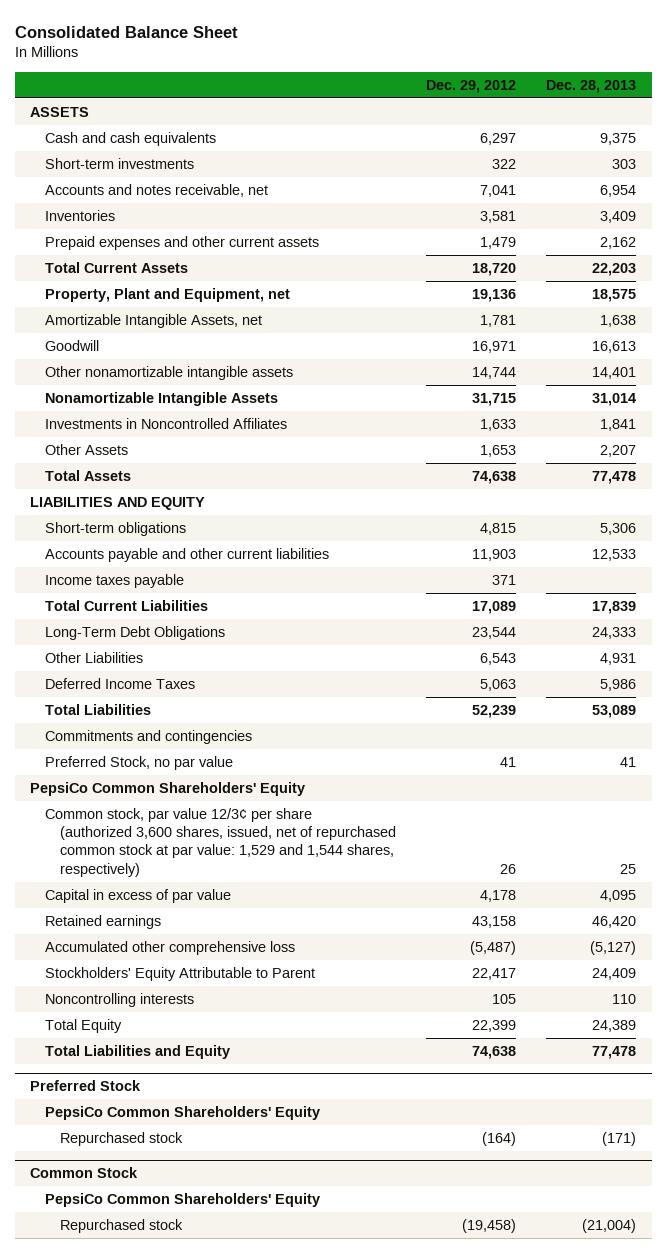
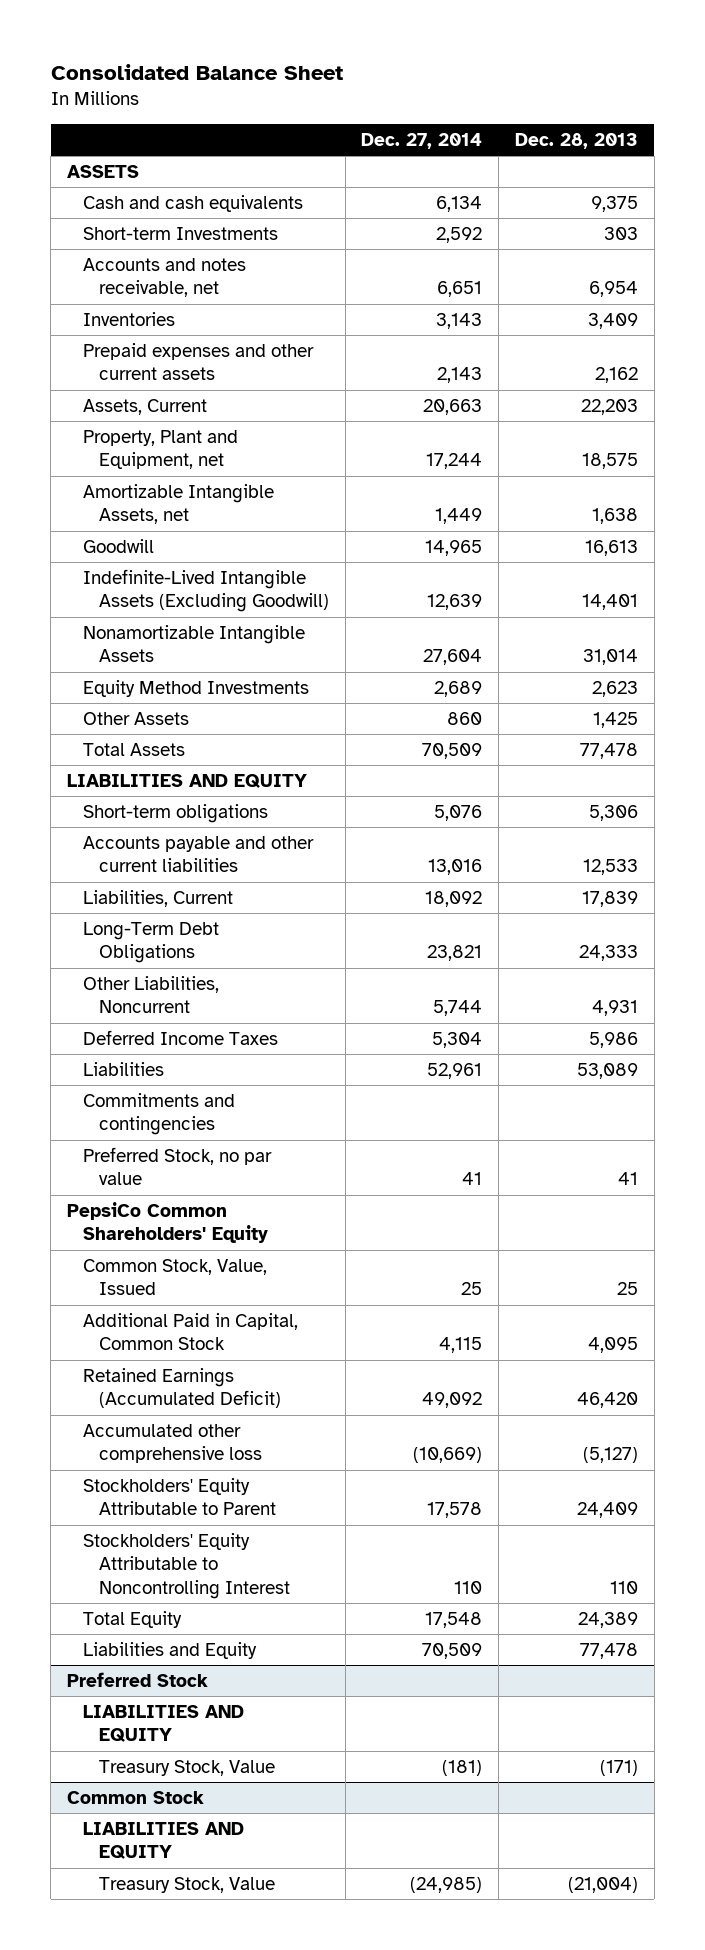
[426,79,517,93] Dec. 29, 2012 -> none
none -> [361,132,483,149] Dec. 27, 2014
[45,158,195,170] Short-term investments -> [83,226,279,240] Short-term Investments
[45,262,189,274] Total Current Assets -> [83,398,208,415] Assets, Current
[45,366,294,381] Other nonamortizable intangible assets -> [83,568,330,613] Indefinite-Lived Intangible Assets (Excluding Goodwill)
[45,418,288,430] Investments in Noncontrolled Affiliates -> none
none -> [83,679,310,697] Equity Method Investments
[600,445,637,458] 2,207 -> [592,711,638,728] 1,425
[45,574,185,589] Income taxes payable -> none
[45,600,209,612] Total Current Liabilities -> [83,889,234,907] Liabilities, Current
[45,652,144,664] Other Liabilities -> [83,975,220,1014] Other Liabilities, Noncurrent
[45,704,152,716] Total Liabilities -> [83,1061,165,1076] Liabilities
[45,808,396,877] Common stock, par value 12/3¢ per share (authorized 3,600 shares, issued, net of repurchased common stock at par value: 1,529 and 1,544 shares, respectively) -> [83,1258,268,1296] Common Stock, Value, Issued
[45,889,232,904] Capital in excess of par value -> [83,1312,299,1351] Additional Paid in Capital, Common Stock
[45,915,162,930] Retained earnings -> [83,1367,282,1409] Retained Earnings (Accumulated Deficit)
[45,993,195,1008] Noncontrolling interests -> [83,1532,291,1599] Stockholders' Equity Attributable to Noncontrolling Interest
[45,1045,231,1060] Total Liabilities and Equity -> [83,1641,258,1659] Liabilities and Equity
[45,1106,321,1121] PepsiCo Common Shareholders' Equity -> none
none -> [83,1704,245,1743] LIABILITIES AND EQUITY
[59,1132,183,1147] Repurchased stock -> [99,1759,276,1776] Treasury Stock, Value
[45,1193,321,1208] PepsiCo Common Shareholders' Equity -> none
none -> [83,1821,245,1860] LIABILITIES AND EQUITY
[59,1219,183,1234] Repurchased stock -> [99,1876,276,1893] Treasury Stock, Value

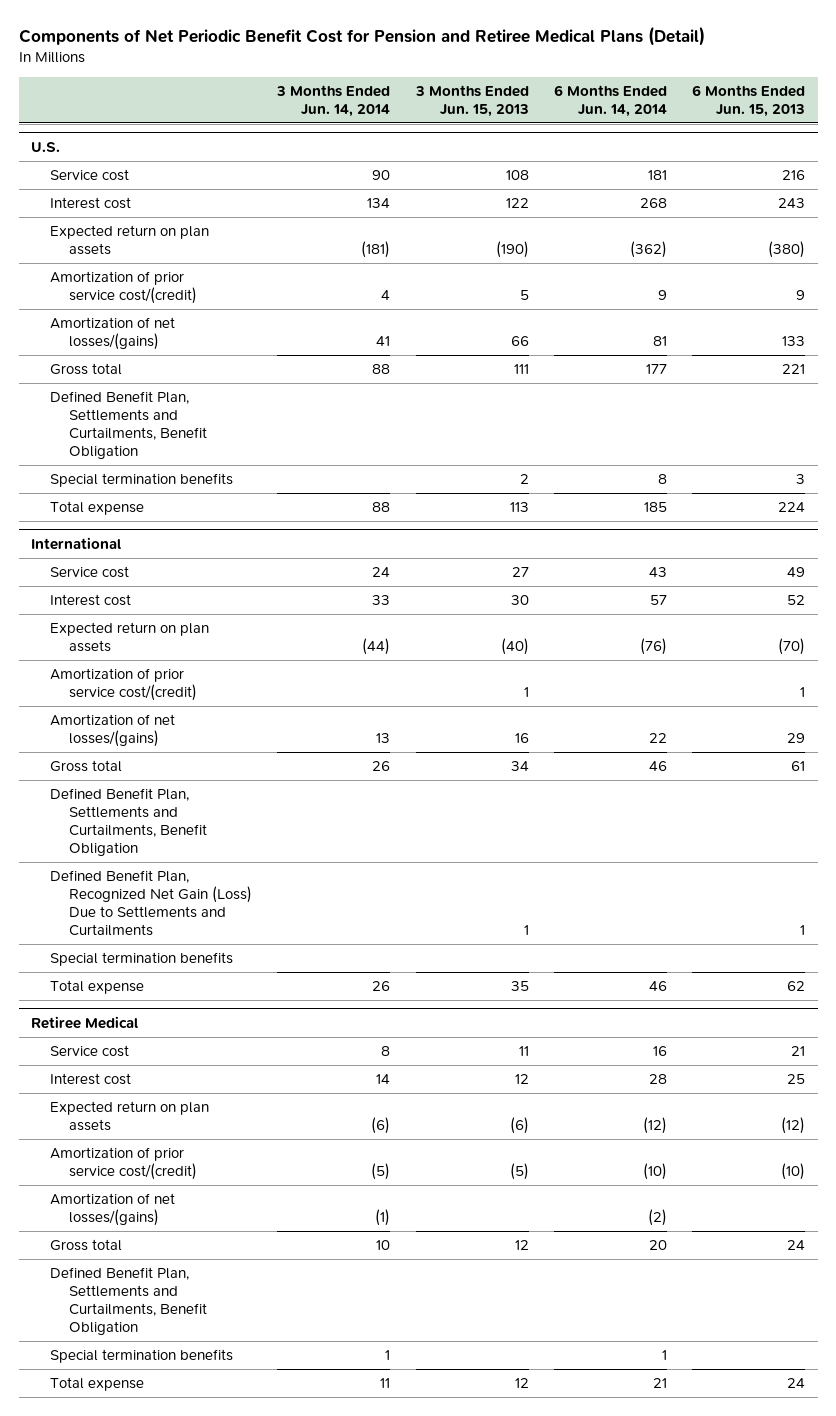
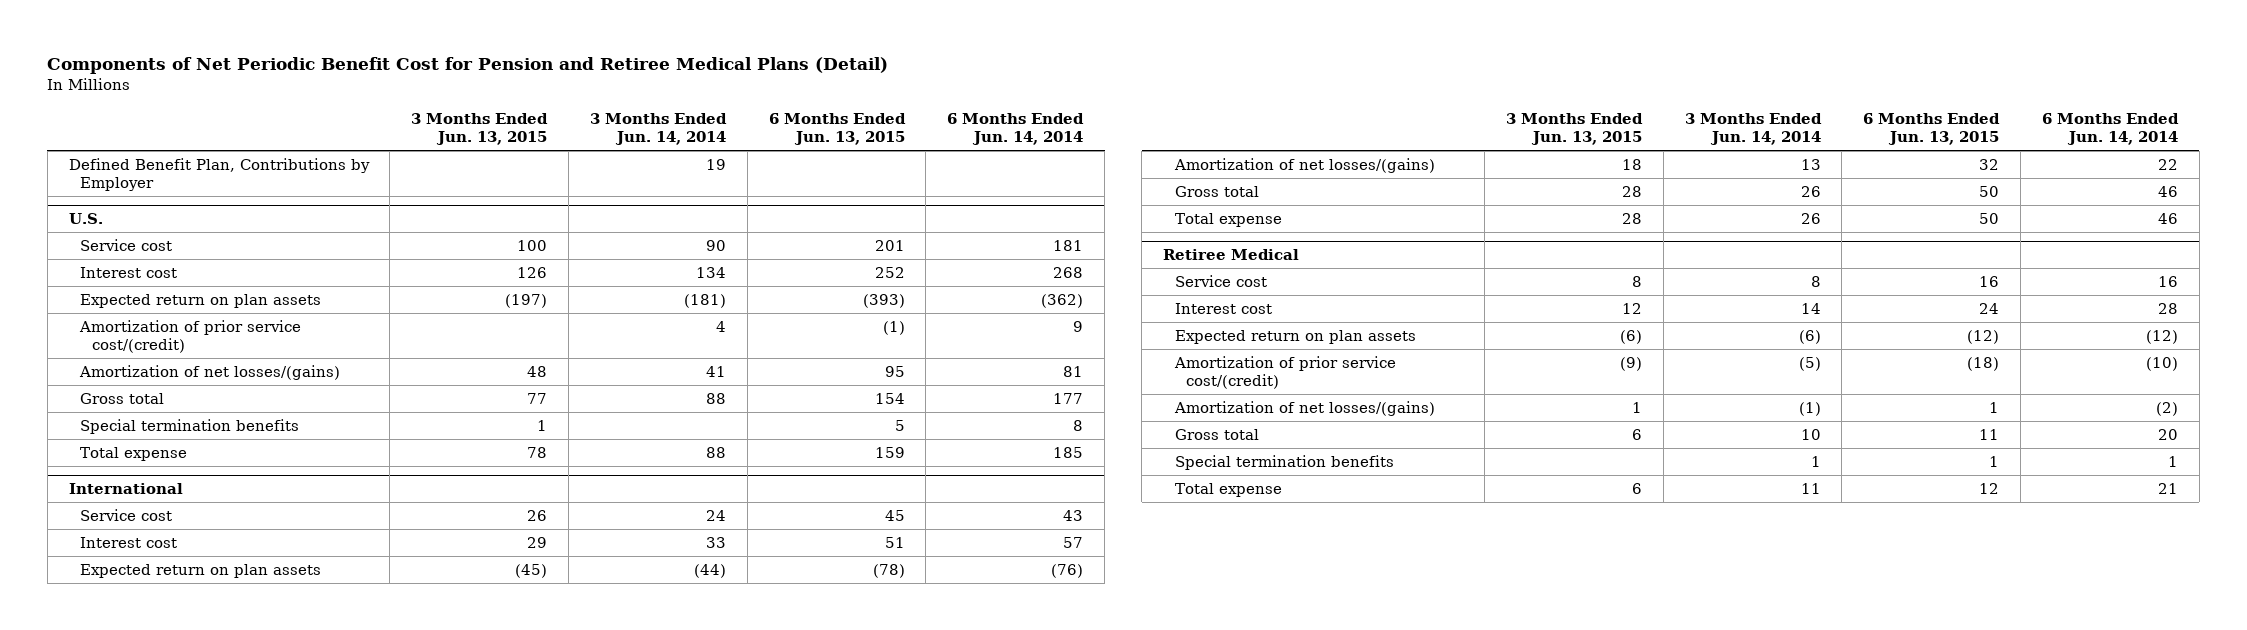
[414,85,529,117] 3 Months Ended Jun. 15, 2013 -> none
[692,85,806,117] 6 Months Ended Jun. 15, 2013 -> none
none -> [411,113,549,146] 3 Months Ended Jun. 13, 2015
none -> [768,113,906,146] 6 Months Ended Jun. 13, 2015
none -> [68,157,370,191] Defined Benefit Plan, Contributions by Employer
[50,391,208,459] Defined Benefit Plan, Settlements and Curtailments, Benefit Obligation -> none
[50,668,198,702] Amortization of prior service cost/(credit) -> none
[50,788,208,856] Defined Benefit Plan, Settlements and Curtailments, Benefit Obligation -> none
[50,870,253,936] Defined Benefit Plan, Recognized Net Gain (Loss) Due to Settlements and Curtailments -> none
[50,952,234,967] Special termination benefits -> none
[50,1267,208,1335] Defined Benefit Plan, Settlements and Curtailments, Benefit Obligation -> none

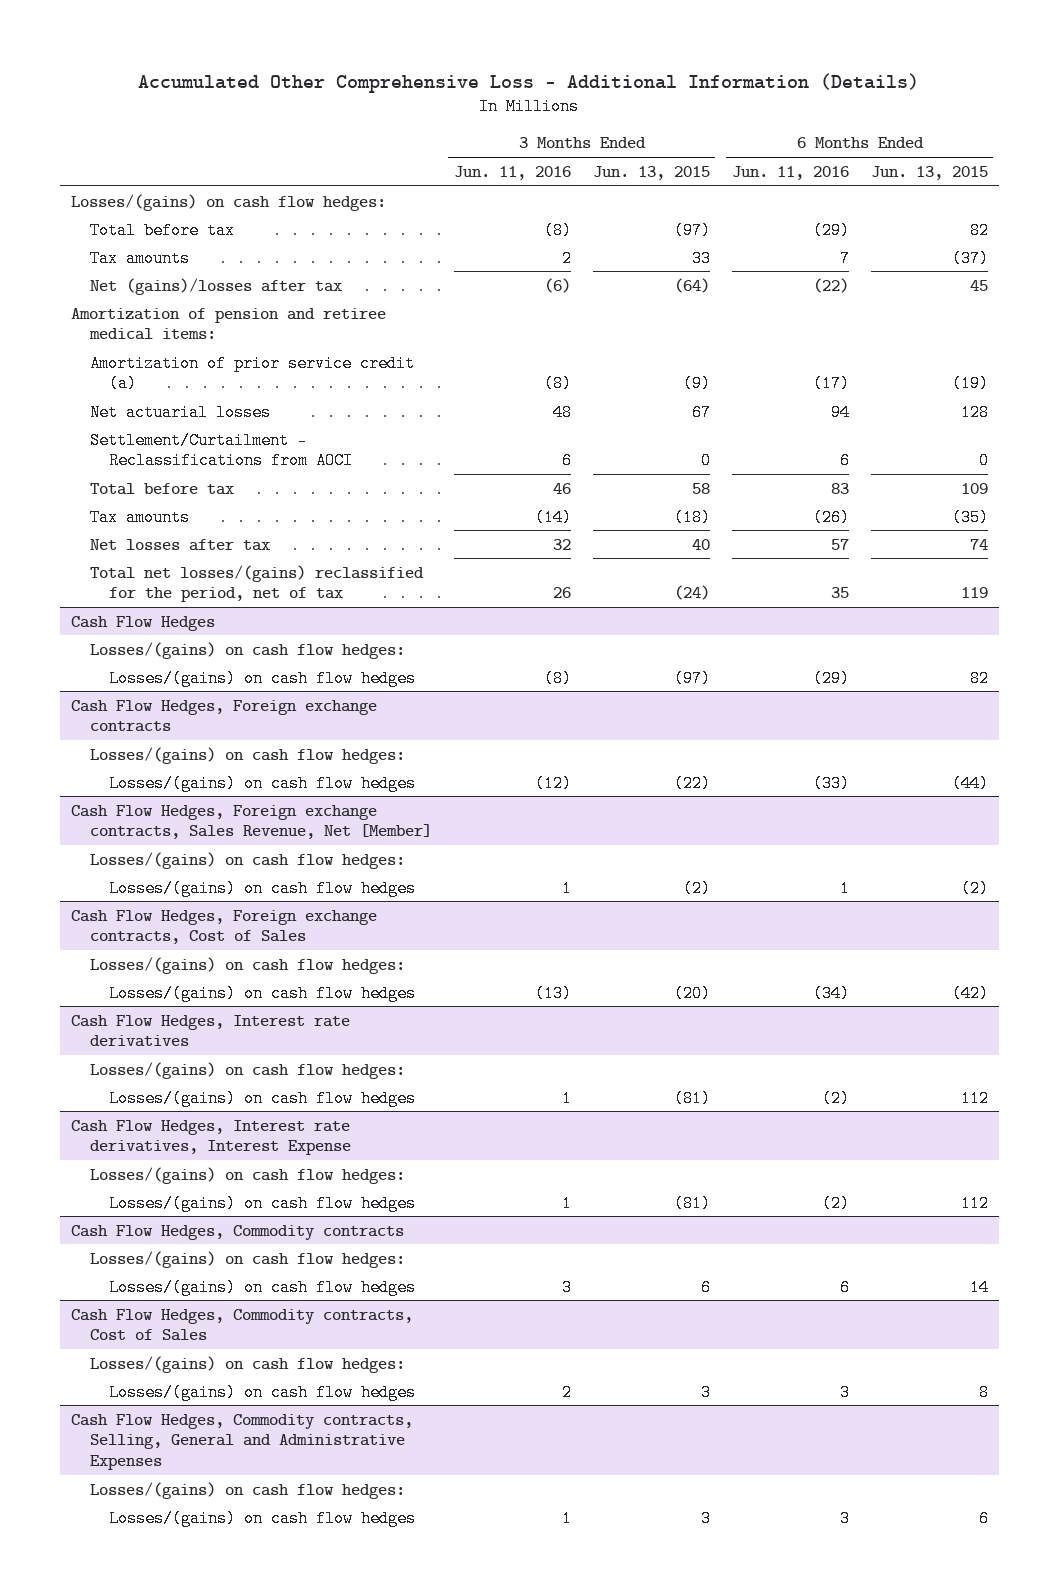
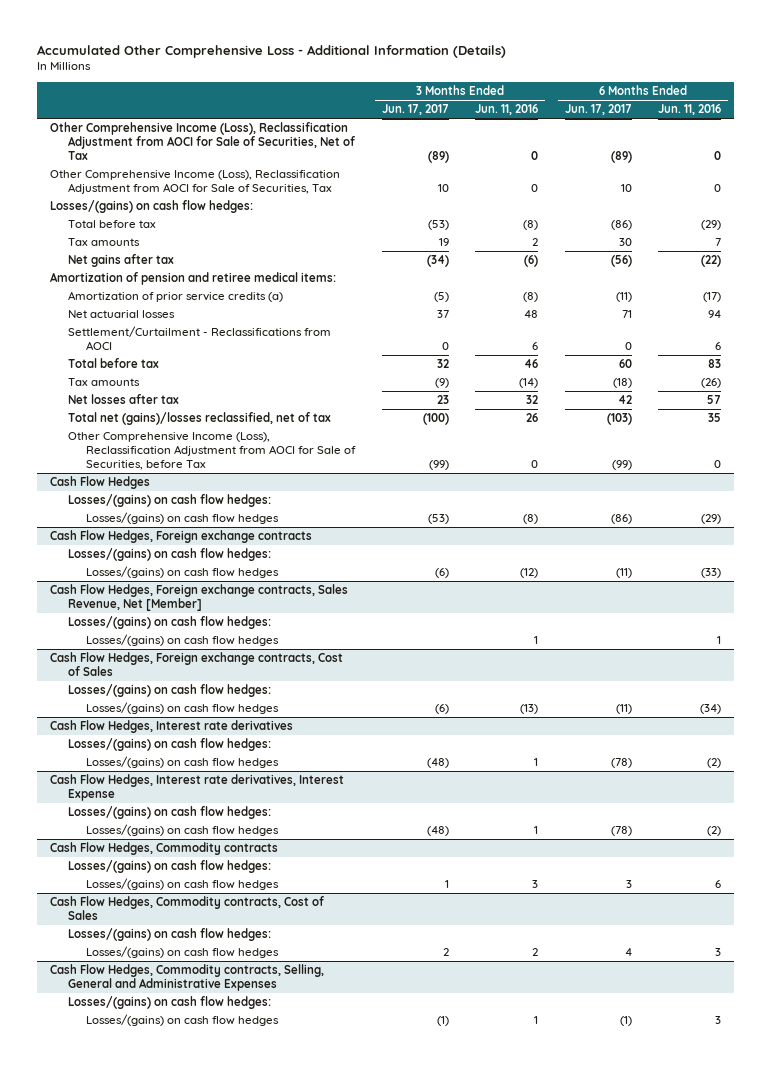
[592,165,710,180] Jun. 13, 2015 -> none
[870,165,988,180] Jun. 13, 2015 -> none
none -> [381,104,449,116] Jun. 17, 2017
none -> [564,104,632,116] Jun. 17, 2017
none -> [50,122,356,161] Other Comprehensive Income (Loss), Reclassification Adjustment from AOCI for Sale of Securities, Net of Tax
none -> [50,170,341,195] Other Comprehensive Income (Loss), Reclassification Adjustment from AOCI for Sale of Securities, Tax
[89,277,342,295] Net (gains)/losses after tax -> [68,254,175,268] Net gains after tax
[89,354,415,393] Amortization of prior service credit (a) -> [68,291,284,303] Amortization of prior service credits (a)
[89,564,424,603] Total net losses/(gains) reclassified for the period, net of tax -> [68,412,332,426] Total net (gains)/losses reclassified, net of tax
none -> [68,432,356,471] Other Comprehensive Income (Loss), Reclassification Adjustment from AOCI for Sale of Securities, before Tax

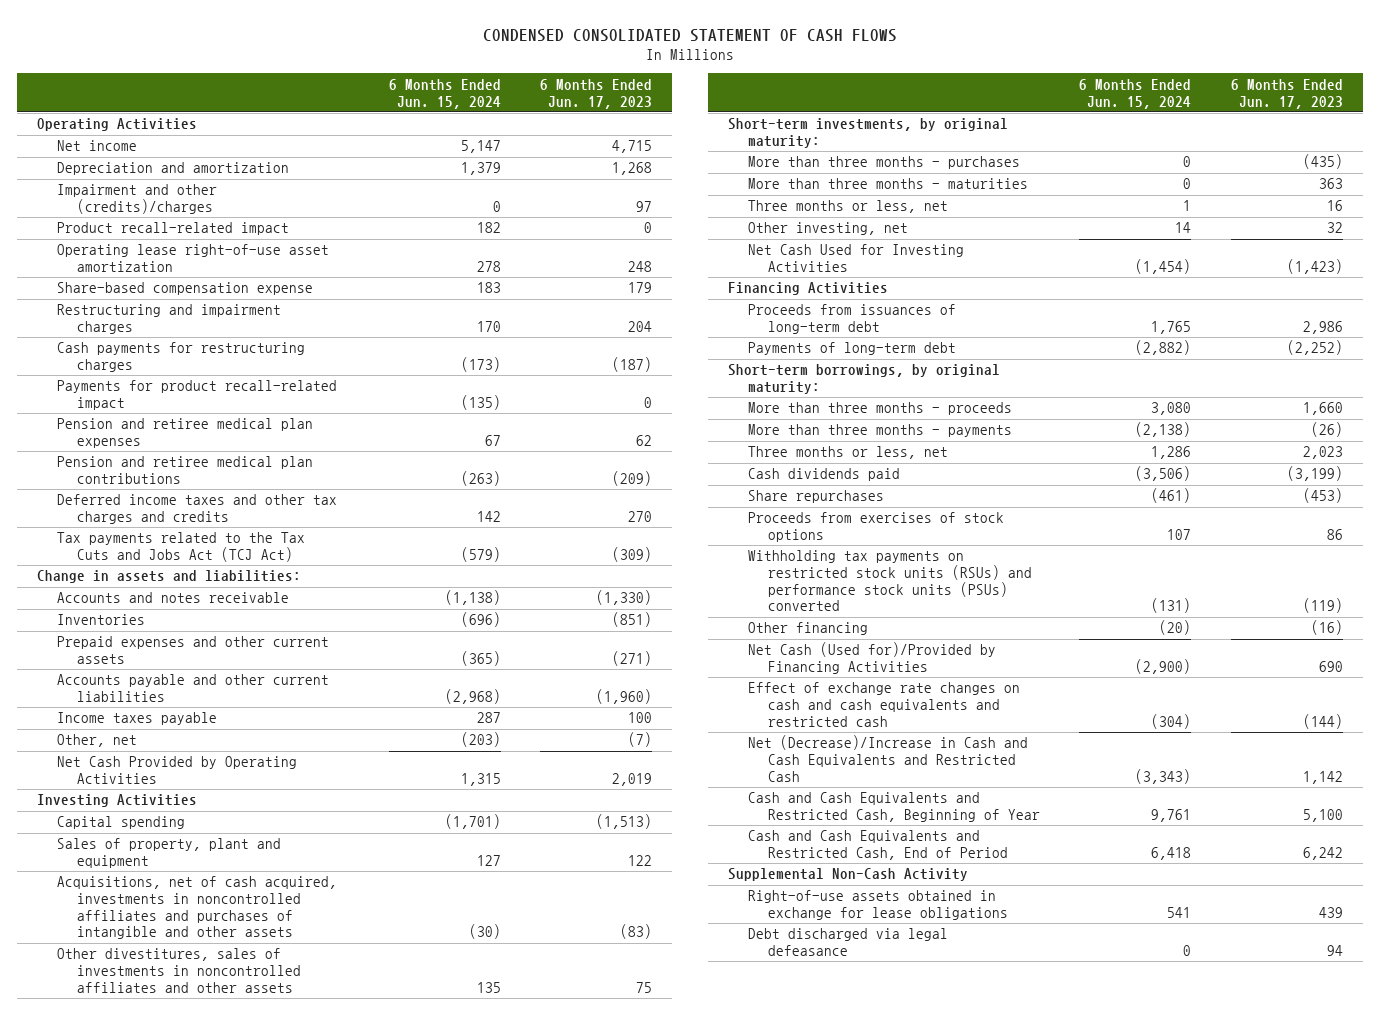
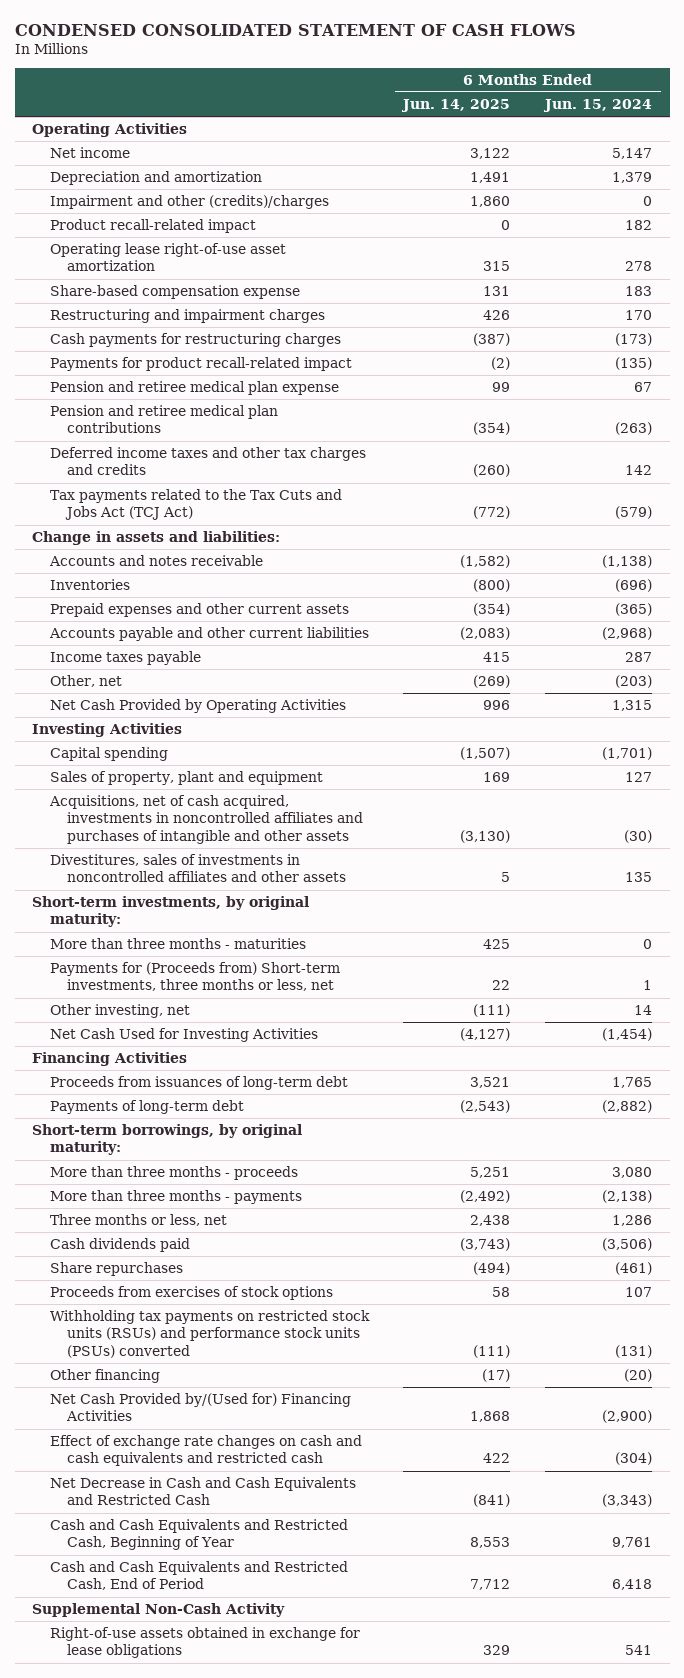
[540,78,653,109] 6 Months Ended Jun. 17, 2023 -> none
none -> [401,98,511,112] Jun. 14, 2025
[56,418,313,449] Pension and retiree medical plan expenses -> [49,381,339,396] Pension and retiree medical plan expense
[56,948,301,993] Other divestitures, sales of investments in noncontrolled affiliates and other assets -> [49,854,346,883] Divestitures, sales of investments in noncontrolled affiliates and other assets
[747,156,1020,170] More than three months - purchases -> none
[747,200,948,214] Three months or less, net -> [49,962,340,992] Payments for (Proceeds from) Short-term investments, three months or less, net
[747,642,996,675] Net Cash (Used for)/Provided by Financing Activities -> [49,1393,351,1422] Net Cash Provided by/(Used for) Financing Activities
[747,735,1028,782] Net (Decrease)/Increase in Cash and Cash Equivalents and Restricted Cash -> [49,1477,356,1506] Net Decrease in Cash and Cash Equivalents and Restricted Cash
[747,928,948,957] Debt discharged via legal defeasance -> none

